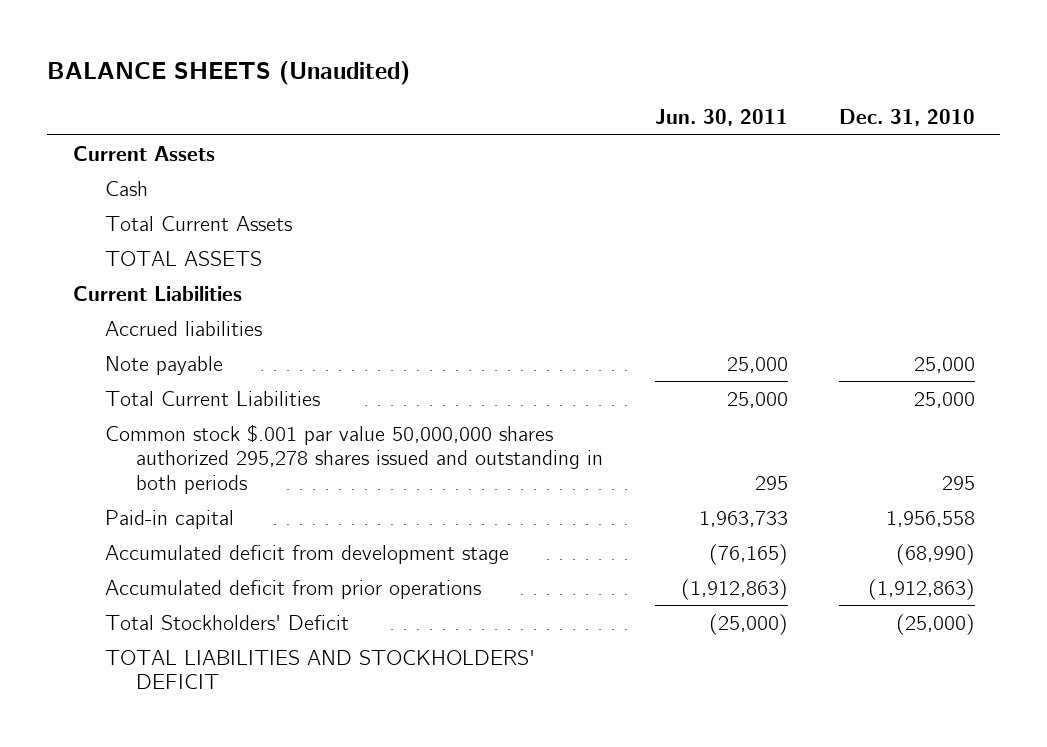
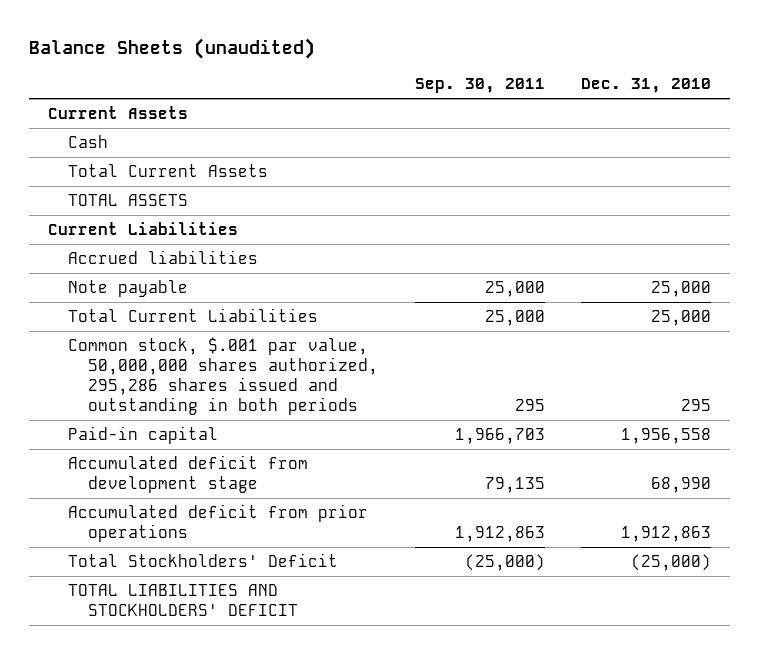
[47,61,411,86] BALANCE SHEETS (Unaudited) -> [29,37,316,59] Balance Sheets (unaudited)
[654,109,788,127] Jun. 30, 2011 -> none
none -> [414,78,545,94] Sep. 30, 2011
[104,423,604,494] Common stock $.001 par value 50,000,000 shares authorized 295,278 shares issued and outstanding in both periods -> [67,336,378,416] Common stock, $.001 par value, 50,000,000 shares authorized, 295,286 shares issued and outstanding in both periods
[895,543,975,565] (68,990) -> [651,477,712,494] 68,990
[867,578,975,600] (1,912,863) -> [621,526,712,543] 1,912,863

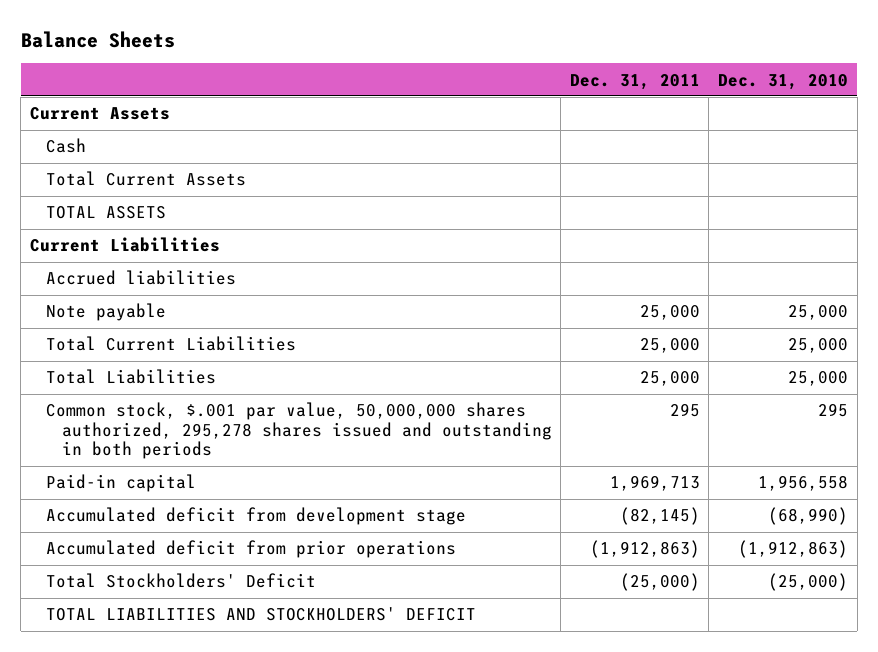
[29,37,316,59] Balance Sheets (unaudited) -> [20,30,175,48] Balance Sheets
[414,78,545,94] Sep. 30, 2011 -> none
none -> [569,73,700,90] Dec. 31, 2011
none -> [45,369,216,385] Total Liabilities
[67,336,378,416] Common stock, $.001 par value, 50,000,000 shares authorized, 295,286 shares issued and outstanding in both periods -> [45,402,552,460] Common stock, $.001 par value, 50,000,000 shares authorized, 295,278 shares issued and outstanding in both periods
[651,477,712,494] 68,990 -> [767,507,848,526] (68,990)
[621,526,712,543] 1,912,863 -> [737,540,848,559] (1,912,863)

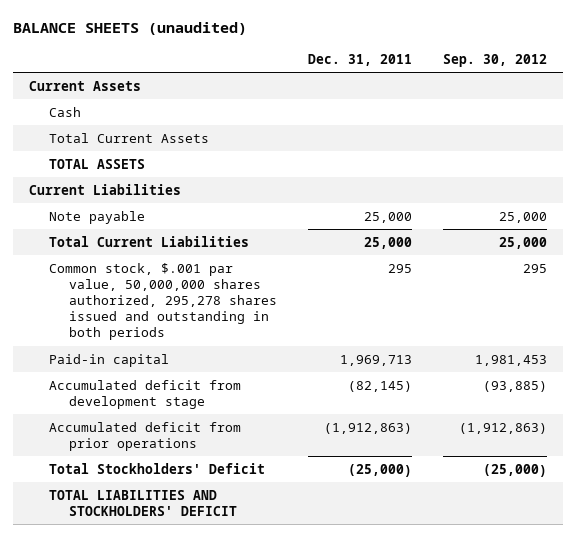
[20,30,175,48] Balance Sheets -> [13,22,248,36] BALANCE SHEETS (unaudited)
[717,73,848,90] Dec. 31, 2010 -> none
none -> [443,53,548,67] Sep. 30, 2012
[45,270,236,286] Accrued liabilities -> none
[45,369,216,385] Total Liabilities -> none

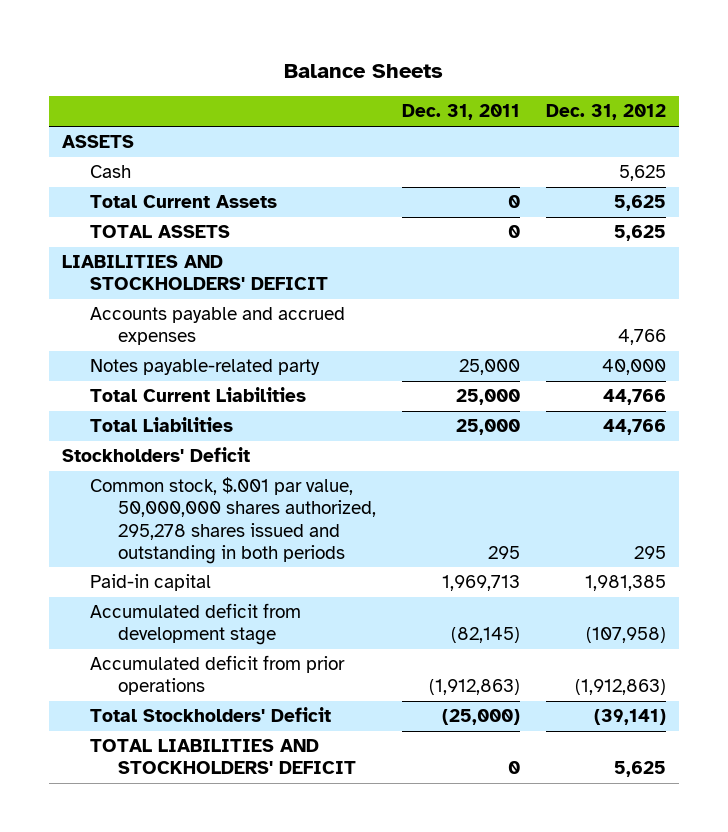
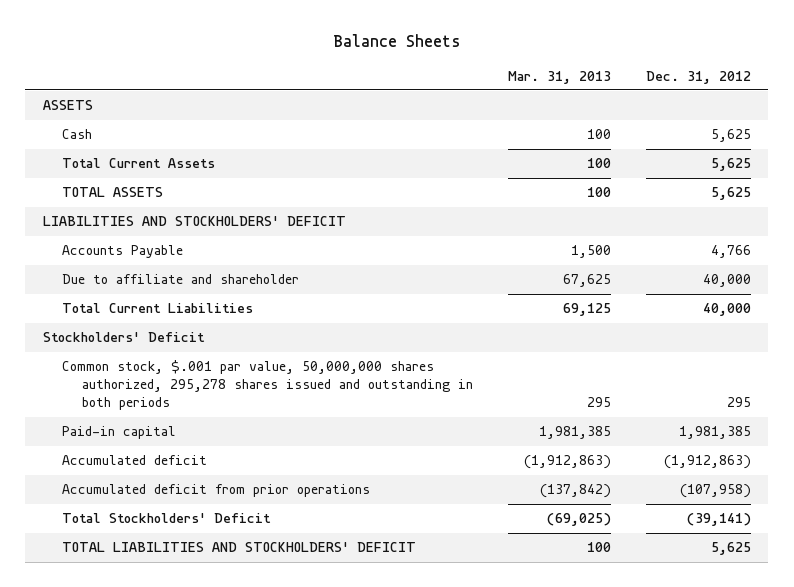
[402,104,521,121] Dec. 31, 2011 -> none
none -> [508,70,612,84] Mar. 31, 2013
[90,359,321,376] Notes payable-related party -> none
[90,417,234,433] Total Liabilities -> none
[90,307,346,346] Accounts payable and accrued expenses -> [62,245,184,259] Accounts Payable
none -> [62,274,300,285] Due to affiliate and shareholder
[603,389,667,406] 44,766 -> [702,303,751,317] 40,000
[90,603,302,646] Accumulated deficit from development stage -> [62,455,208,466] Accumulated deficit
[586,627,667,644] (107,958) -> [663,455,751,470] (1,912,863)
[575,679,667,696] (1,912,863) -> [679,484,751,499] (107,958)

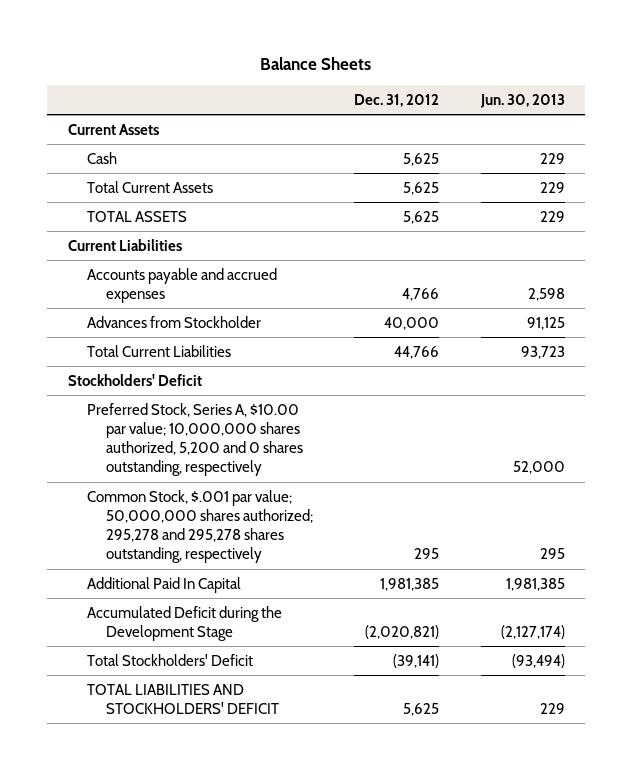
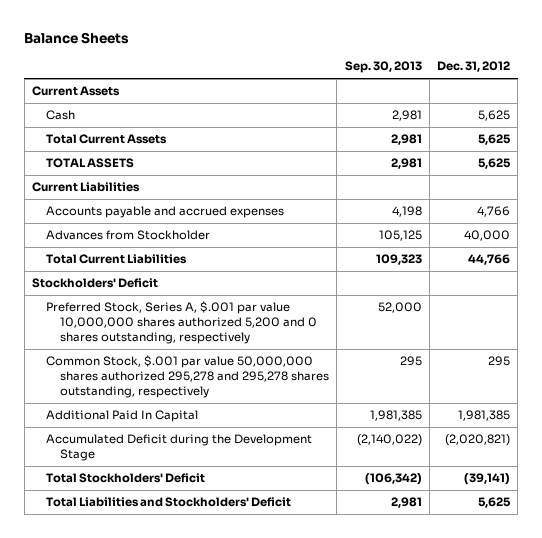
[479,93,565,108] Jun. 30, 2013 -> none
none -> [344,61,422,74] Sep. 30, 2013
[86,402,303,477] Preferred Stock, Series A, $10.00 par value; 10,000,000 shares authorized, 5,200 and 0 shares outstanding, respectively -> [46,301,318,345] Preferred Stock, Series A, $.001 par value 10,000,000 shares authorized 5,200 and 0 shares outstanding, respectively
[86,489,313,564] Common Stock, $.001 par value; 50,000,000 shares authorized; 295,278 and 295,278 shares outstanding, respectively -> [46,355,330,399] Common Stock, $.001 par value 50,000,000 shares authorized 295,278 and 295,278 shares outstanding, respectively
[86,683,279,714] TOTAL LIABILITIES AND STOCKHOLDERS' DEFICIT -> [46,497,292,508] Total Liabilities and Stockholders' Deficit

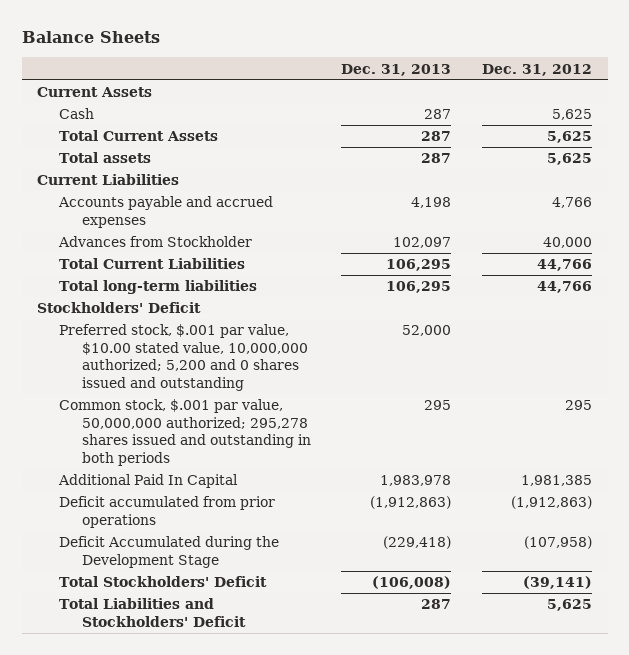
[344,61,422,74] Sep. 30, 2013 -> none
none -> [341,63,452,76] Dec. 31, 2013
[46,158,135,169] TOTAL ASSETS -> [59,152,152,164] Total assets
none -> [59,280,258,295] Total long-term liabilities
[46,301,318,345] Preferred Stock, Series A, $.001 par value 10,000,000 shares authorized 5,200 and 0 shares outstanding, respectively -> [59,324,308,391] Preferred stock, $.001 par value, $10.00 stated value, 10,000,000 authorized; 5,200 and 0 shares issued and outstanding
[46,355,330,399] Common Stock, $.001 par value 50,000,000 shares authorized 295,278 and 295,278 shares outstanding, respectively -> [59,399,311,466] Common stock, $.001 par value, 50,000,000 authorized; 295,278 shares issued and outstanding in both periods
none -> [59,496,276,528] Deficit accumulated from prior operations
[46,434,313,462] Accumulated Deficit during the Development Stage -> [59,536,280,568] Deficit Accumulated during the Development Stage
[444,434,510,447] (2,020,821) -> [524,536,593,550] (107,958)

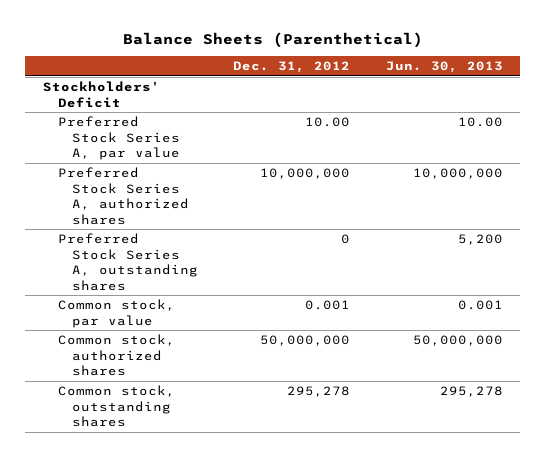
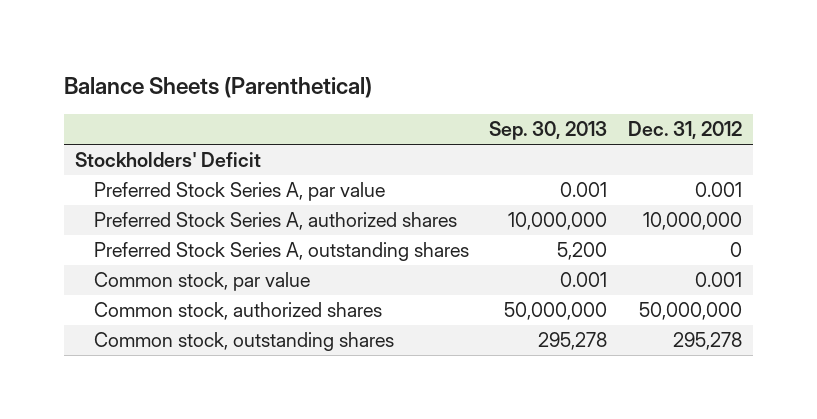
[385,61,503,74] Jun. 30, 2013 -> none
none -> [489,121,608,141] Sep. 30, 2013
[305,117,351,128] 10.00 -> [695,182,743,198] 0.001

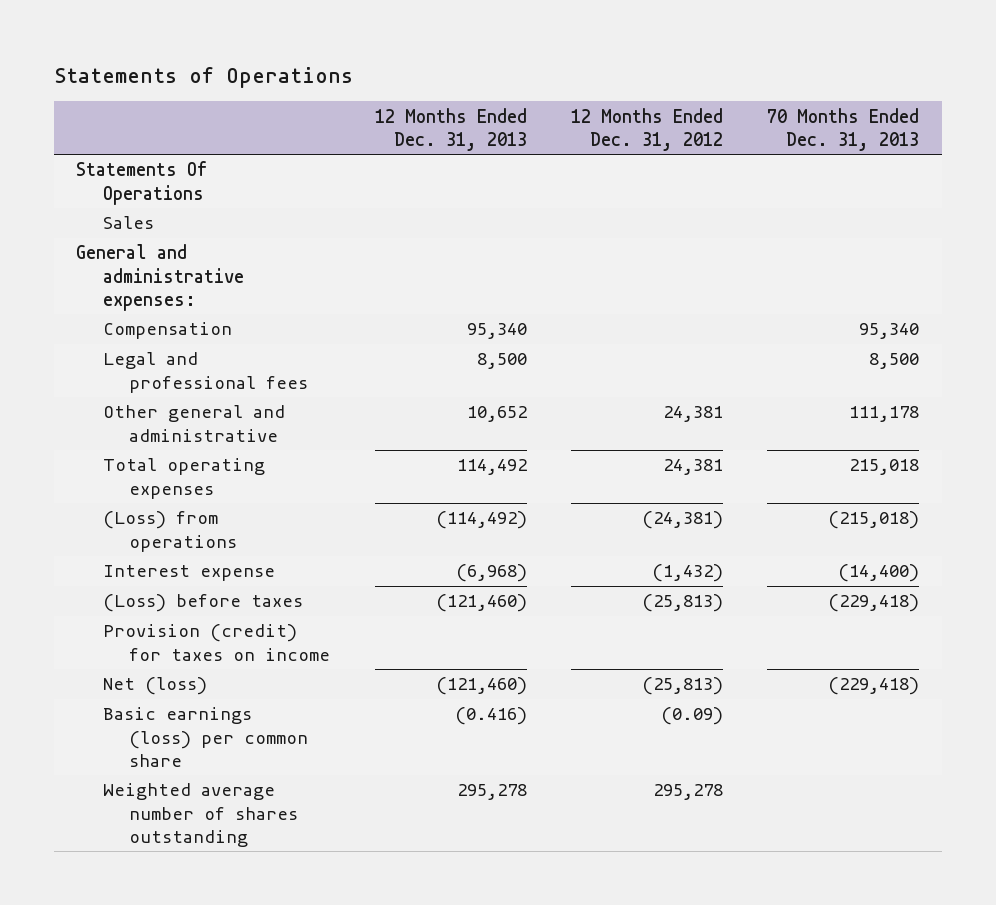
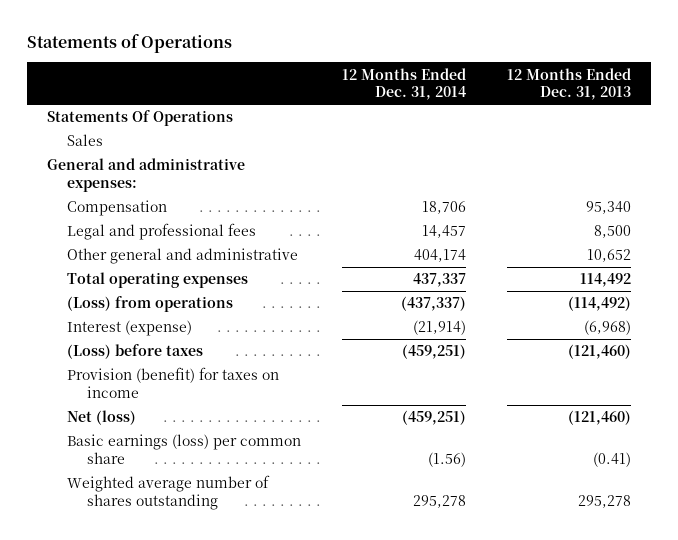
[570,107,723,152] 12 Months Ended Dec. 31, 2012 -> none
[767,107,920,152] 70 Months Ended Dec. 31, 2013 -> none
none -> [341,67,466,100] 12 Months Ended Dec. 31, 2014
[102,565,275,582] Interest expense -> [67,320,193,337] Interest (expense)
[102,624,331,661] Provision (credit) for taxes on income -> [67,367,280,398] Provision (benefit) for taxes on income
[454,707,527,726] (0.416) -> [592,451,631,467] (0.41)

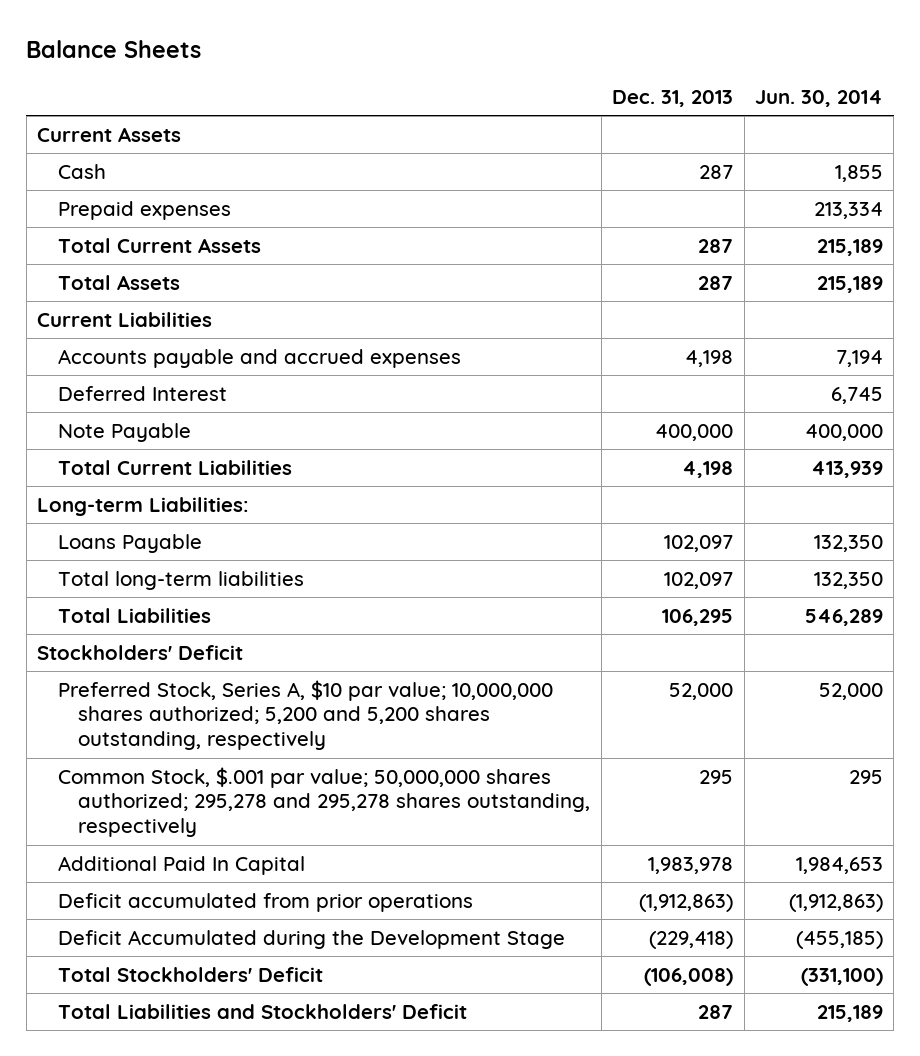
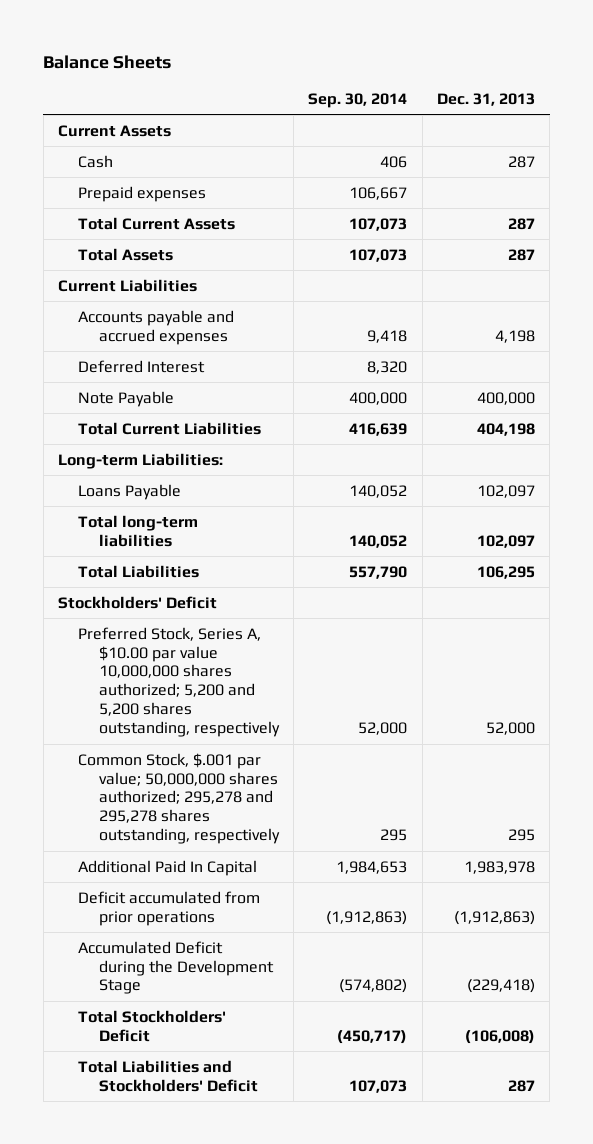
[755,89,884,107] Jun. 30, 2014 -> none
none -> [308,92,408,108] Sep. 30, 2014
[682,460,734,478] 4,198 -> [476,422,535,436] 404,198
[57,679,553,750] Preferred Stock, Series A, $10 par value; 10,000,000 shares authorized; 5,200 and 5,200 shares outstanding, respectively -> [78,626,280,738] Preferred Stock, Series A, $10.00 par value 10,000,000 shares authorized; 5,200 and 5,200 shares outstanding, respectively
[57,929,565,949] Deficit Accumulated during the Development Stage -> [78,940,274,995] Accumulated Deficit during the Development Stage

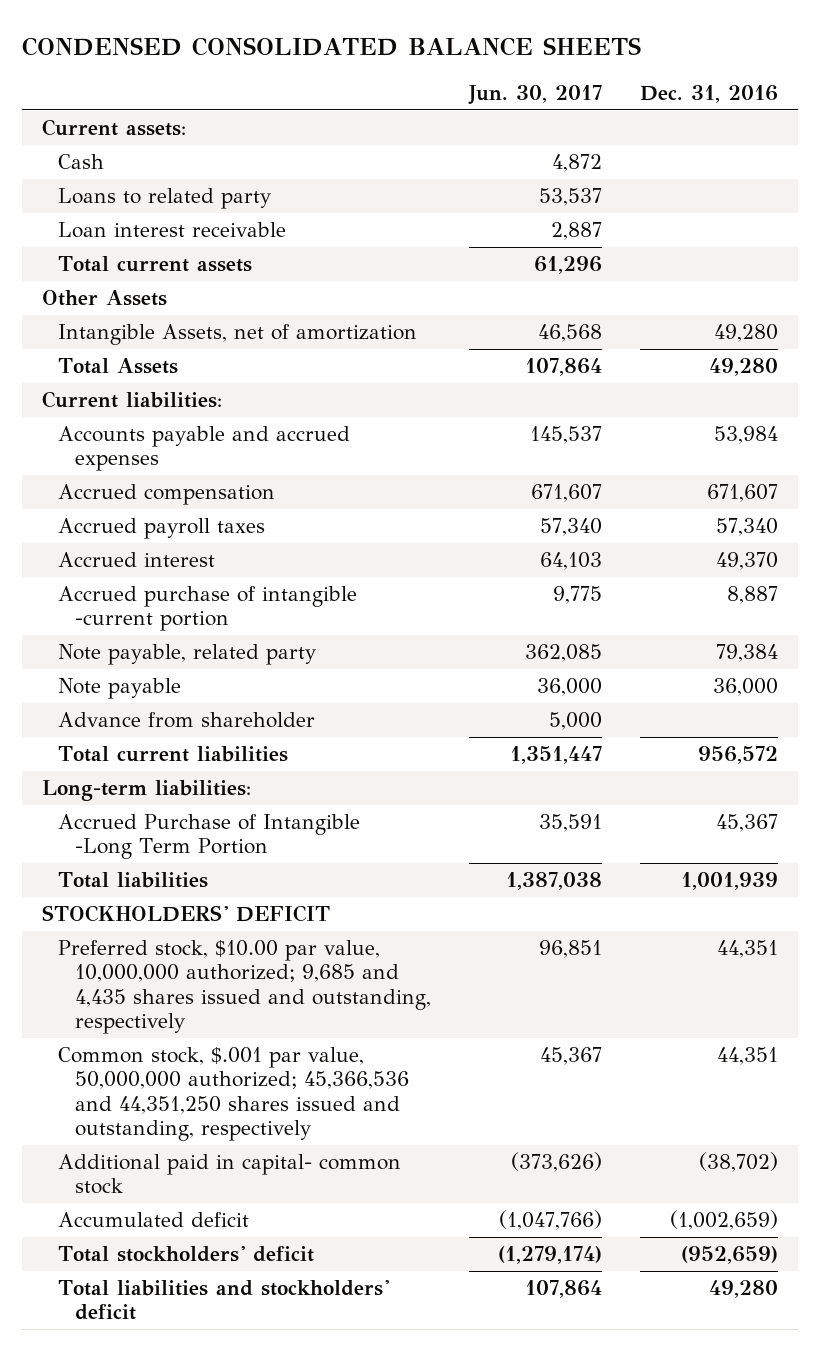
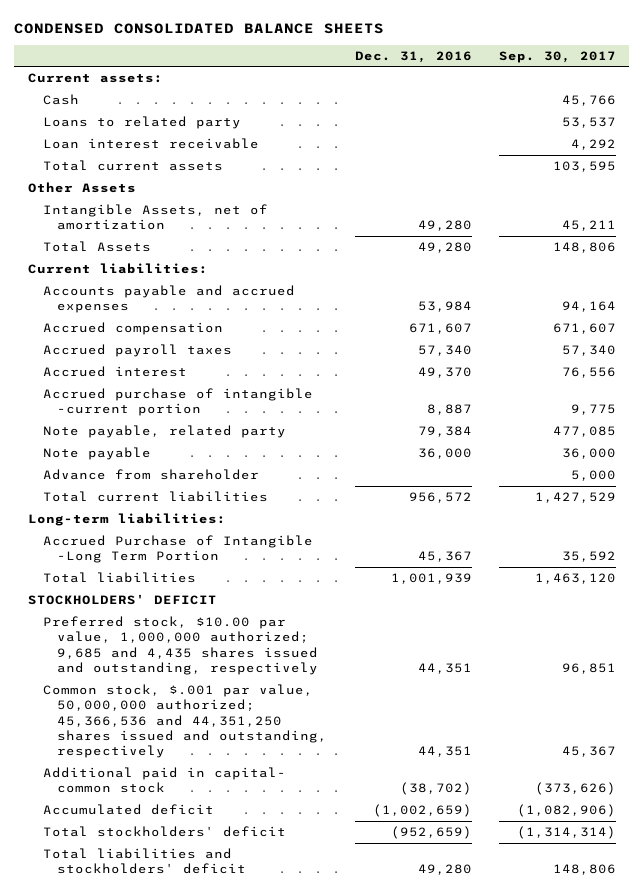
[468,85,603,106] Jun. 30, 2017 -> none
none -> [498,50,616,63] Sep. 30, 2017
[58,940,431,1034] Preferred stock, $10.00 par value, 10,000,000 authorized; 9,685 and 4,435 shares issued and outstanding, respectively -> [42,616,319,675] Preferred stock, $10.00 par value, 1,000,000 authorized; 9,685 and 4,435 shares issued and outstanding, respectively

